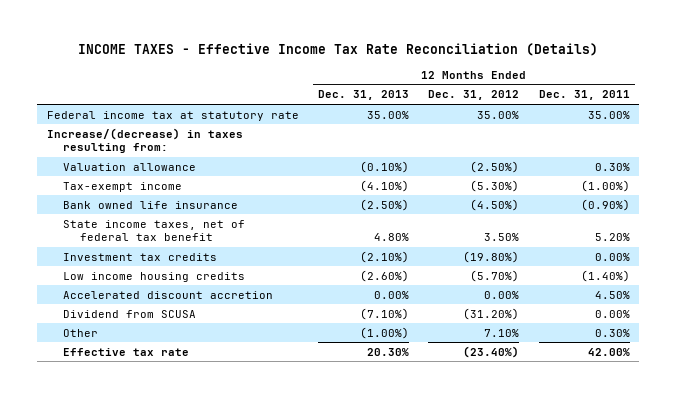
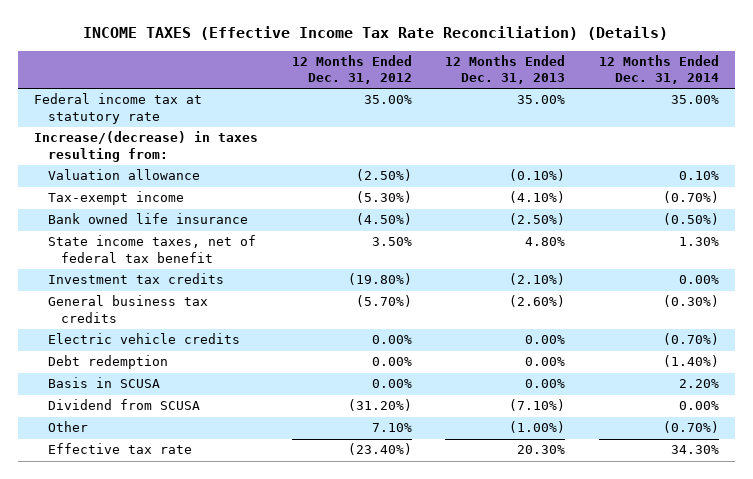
[78,43,599,57] INCOME TAXES - Effective Income Tax Rate Reconciliation (Details) -> [83,25,669,40] INCOME TAXES (Effective Income Tax Rate Reconciliation) (Details)
[538,90,630,101] Dec. 31, 2011 -> none
none -> [598,54,719,85] 12 Months Ended Dec. 31, 2014
[63,271,246,282] Low income housing credits -> [47,295,208,323] General business tax credits
none -> [47,333,240,345] Electric vehicle credits
none -> [47,355,168,370] Debt redemption
[63,290,274,299] Accelerated discount accretion -> [47,377,160,389] Basis in SCUSA

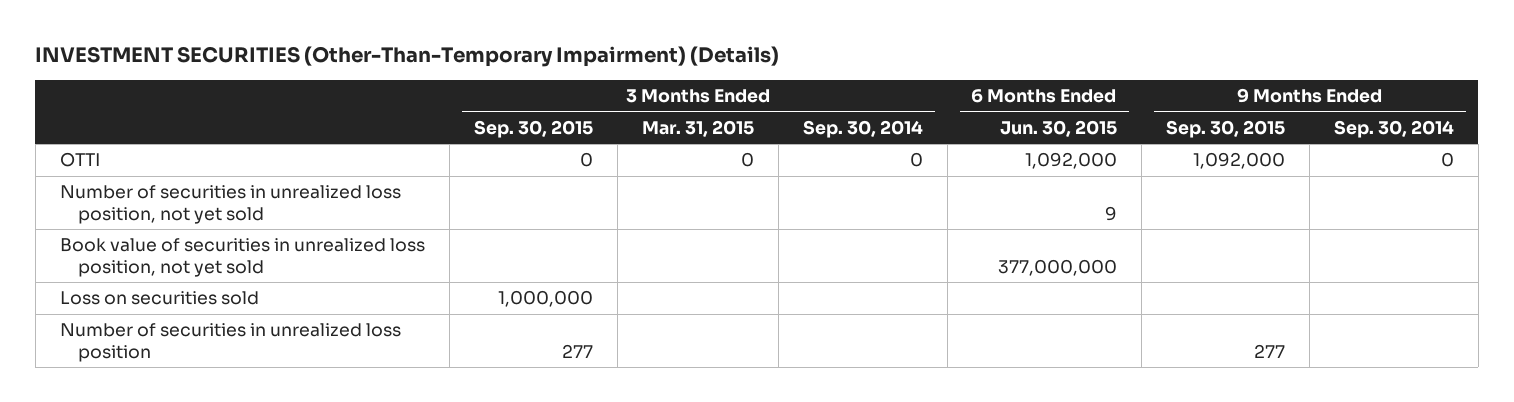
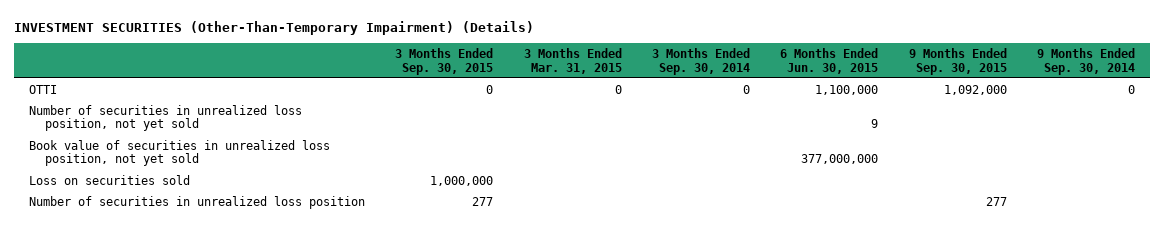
[1024,152,1117,170] 1,092,000 -> [815,84,879,95] 1,100,000

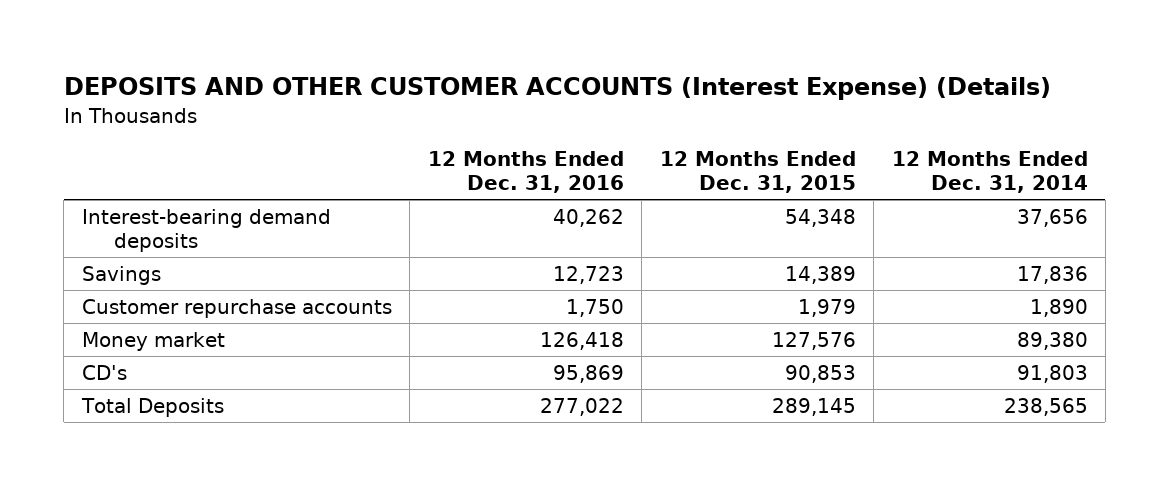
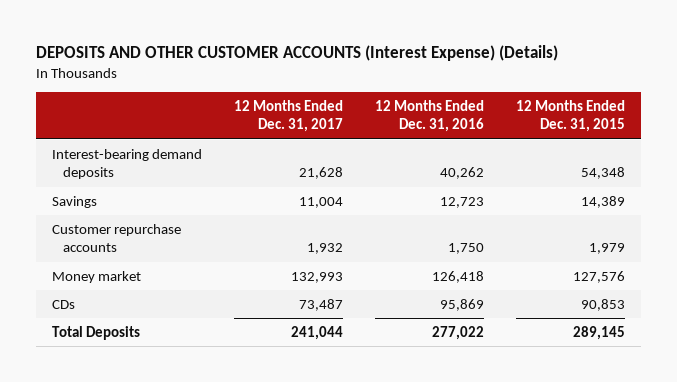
[891,151,1088,194] 12 Months Ended Dec. 31, 2014 -> none
none -> [233,99,343,133] 12 Months Ended Dec. 31, 2017
[81,364,127,380] CD's -> [51,299,75,309] CDs

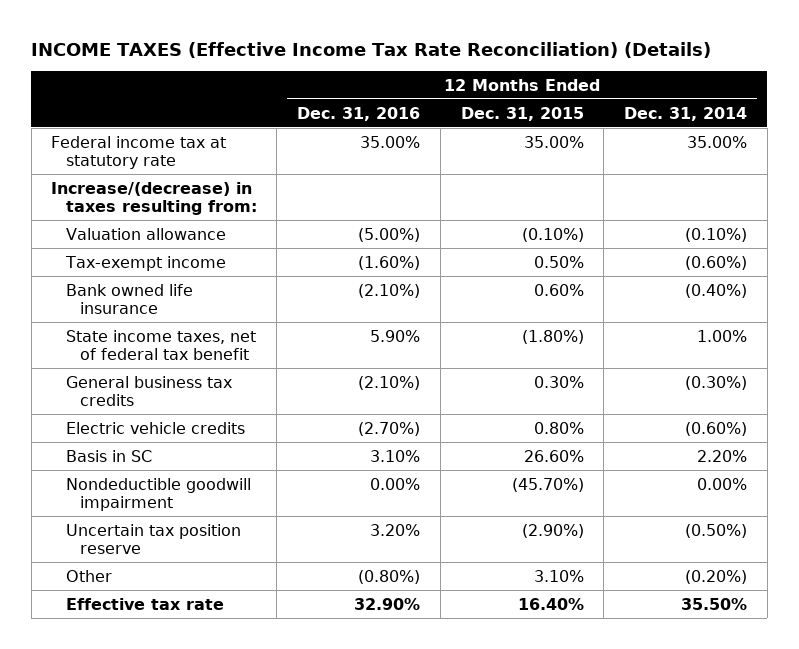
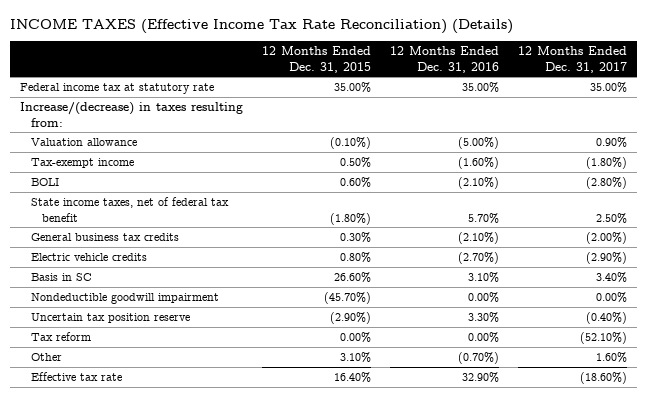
[624,106,748,121] Dec. 31, 2014 -> none
none -> [518,45,628,73] 12 Months Ended Dec. 31, 2017
[65,283,193,315] Bank owned life insurance -> [30,178,59,187] BOLI
[370,329,421,342] 5.90% -> [468,212,500,224] 5.70%
[370,523,421,536] 3.20% -> [468,312,500,324] 3.30%
none -> [30,332,91,342] Tax reform
[358,569,421,584] (0.80%) -> [458,352,500,365] (0.70%)

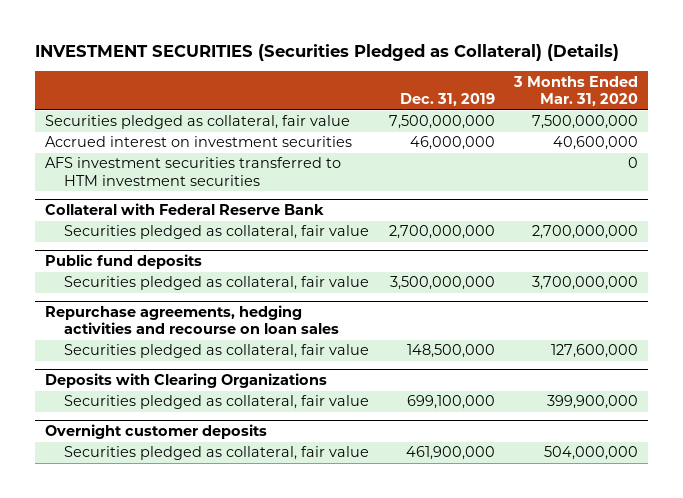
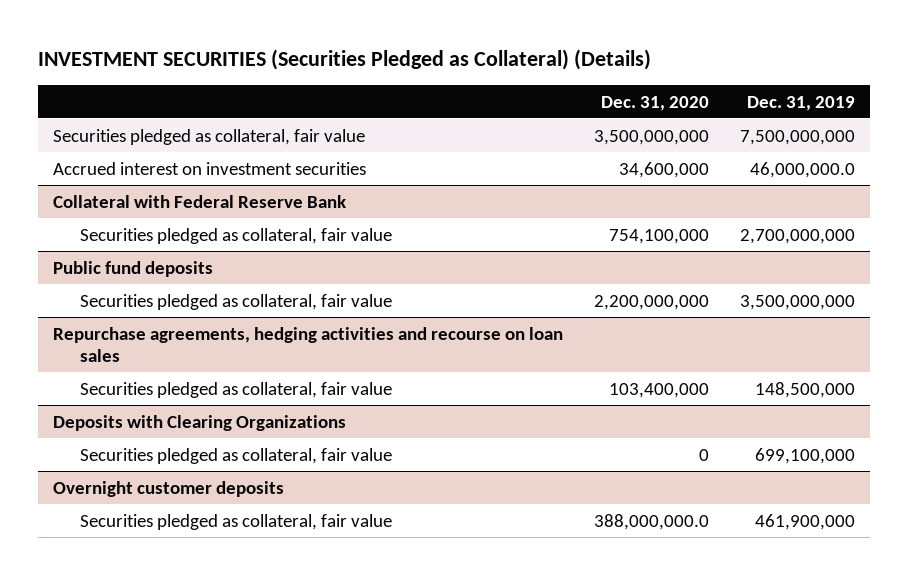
[513,75,639,107] 3 Months Ended Mar. 31, 2020 -> none
none -> [600,95,709,111] Dec. 31, 2020
[44,157,341,186] AFS investment securities transferred to HTM investment securities -> none
[409,136,495,151] 46,000,000 -> [749,161,855,178] 46,000,000.0

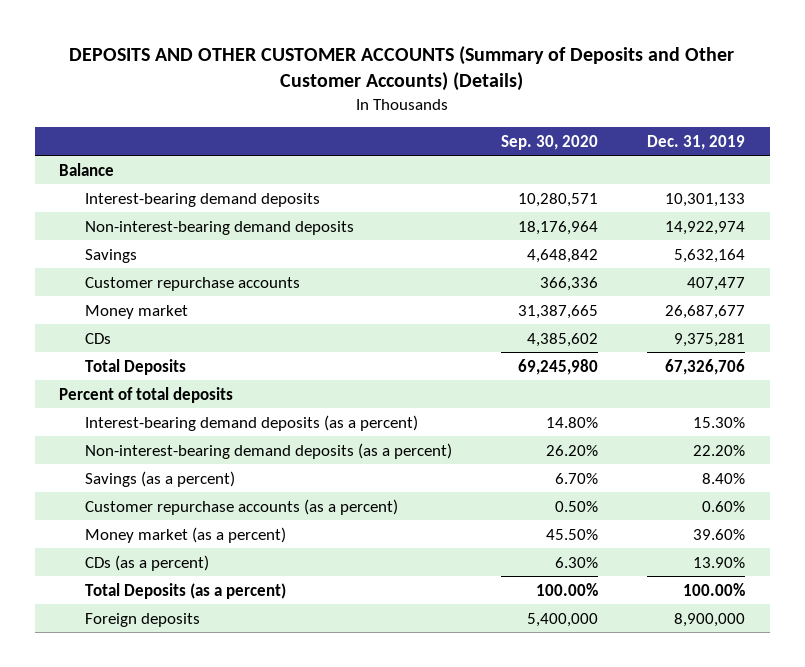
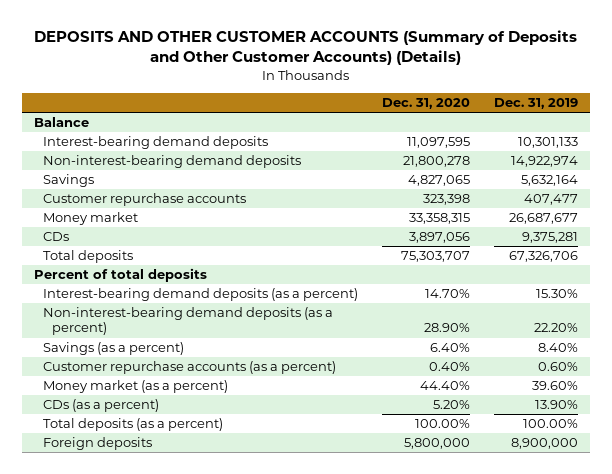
[501,134,599,150] Sep. 30, 2020 -> none
none -> [382,97,471,109] Dec. 31, 2020
[85,358,187,375] Total Deposits -> [43,250,134,264] Total deposits
[85,582,287,599] Total Deposits (as a percent) -> [43,418,224,432] Total deposits (as a percent)

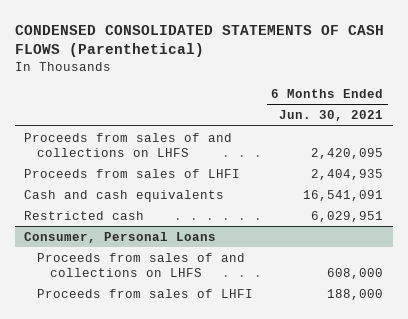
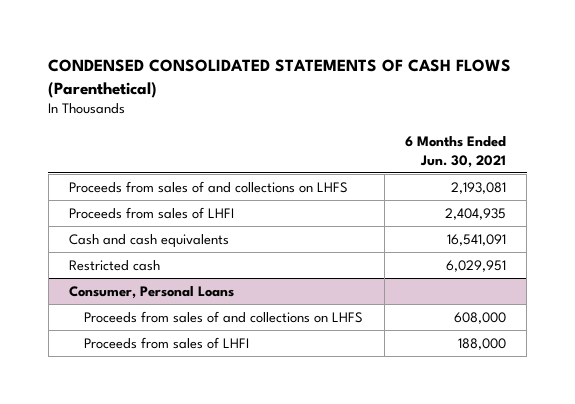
[311,147,384,159] 2,420,095 -> [450,182,506,195] 2,193,081

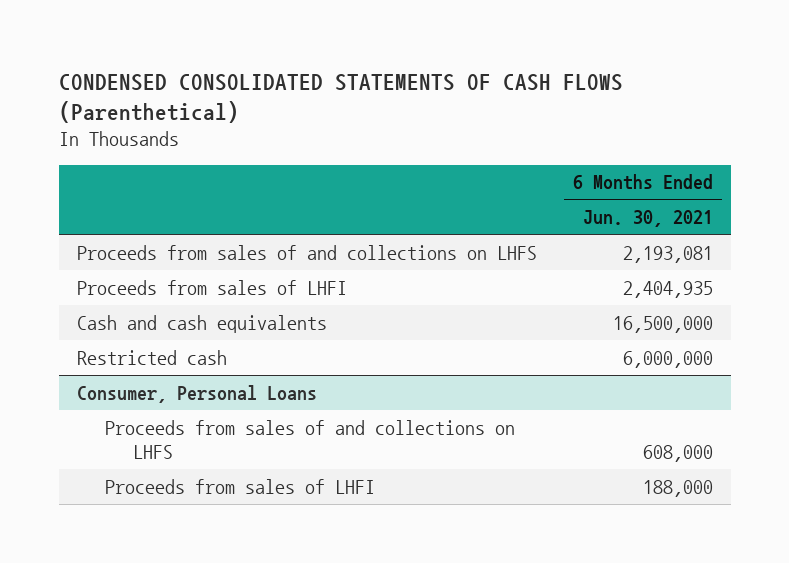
[446,234,506,247] 16,541,091 -> [612,315,713,333] 16,500,000
[445,260,506,273] 6,029,951 -> [622,350,713,368] 6,000,000

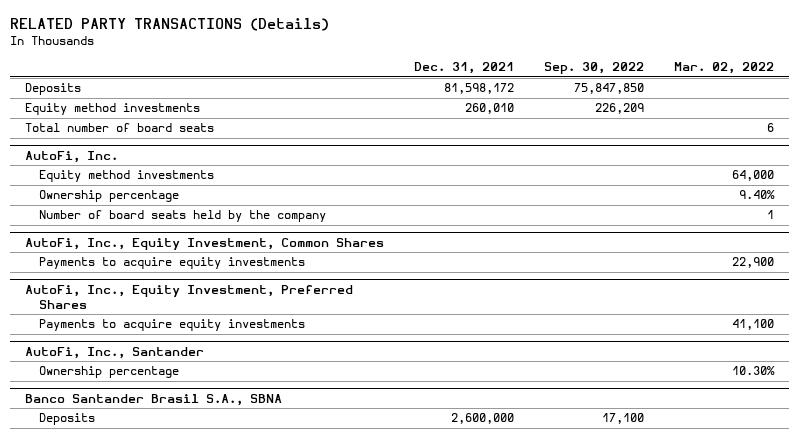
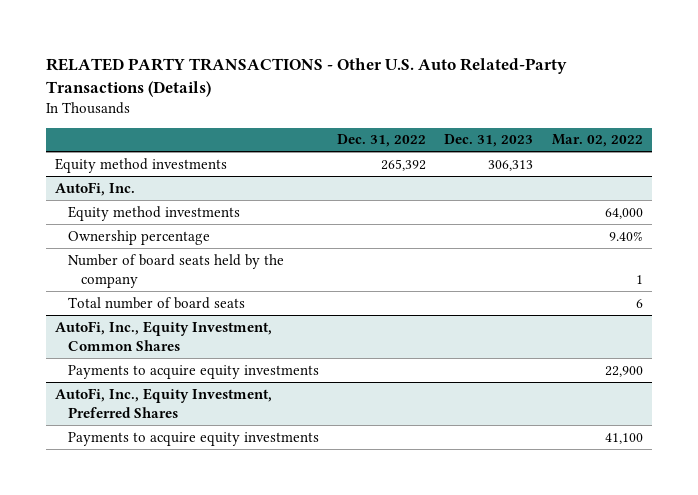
[10,17,330,31] RELATED PARTY TRANSACTIONS (Details) -> [46,57,568,97] RELATED PARTY TRANSACTIONS - Other U.S. Auto Related-Party Transactions (Details)
[414,62,515,75] Dec. 31, 2021 -> none
[544,62,645,75] Sep. 30, 2022 -> none
none -> [337,134,427,148] Dec. 31, 2022
none -> [444,134,534,148] Dec. 31, 2023
[25,83,82,96] Deposits -> none
[25,123,215,133] Total number of board seats -> none
none -> [68,296,246,309] Total number of board seats
[25,346,205,359] AutoFi, Inc., Santander -> none
[39,366,180,379] Ownership percentage -> none
[25,393,283,406] Banco Santander Brasil S.A., SBNA -> none
[39,413,96,426] Deposits -> none

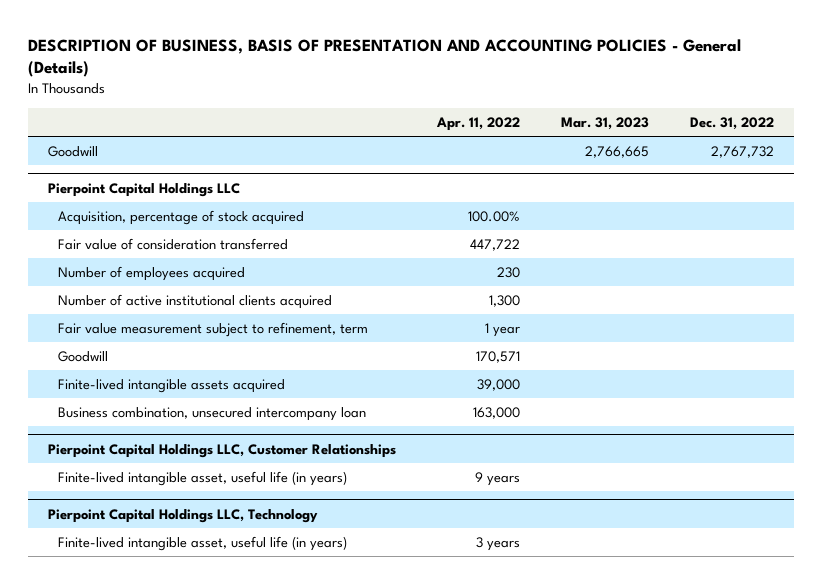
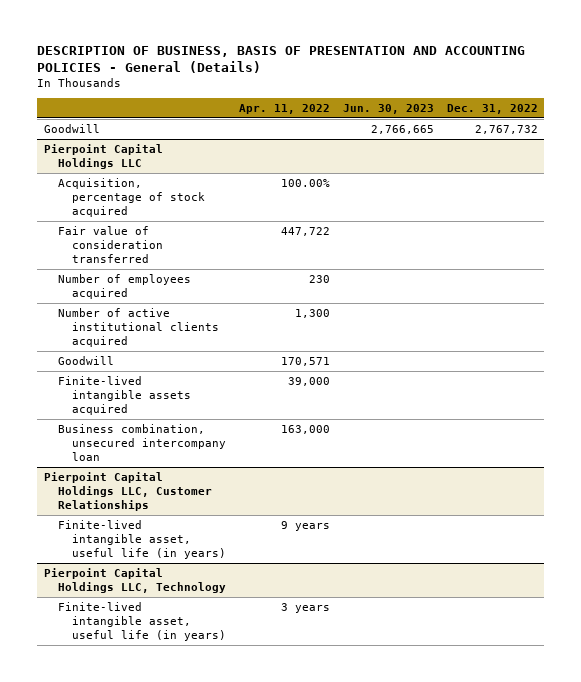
[560,117,649,131] Mar. 31, 2023 -> none
none -> [342,104,434,115] Jun. 30, 2023
[58,322,369,338] Fair value measurement subject to refinement, term -> none

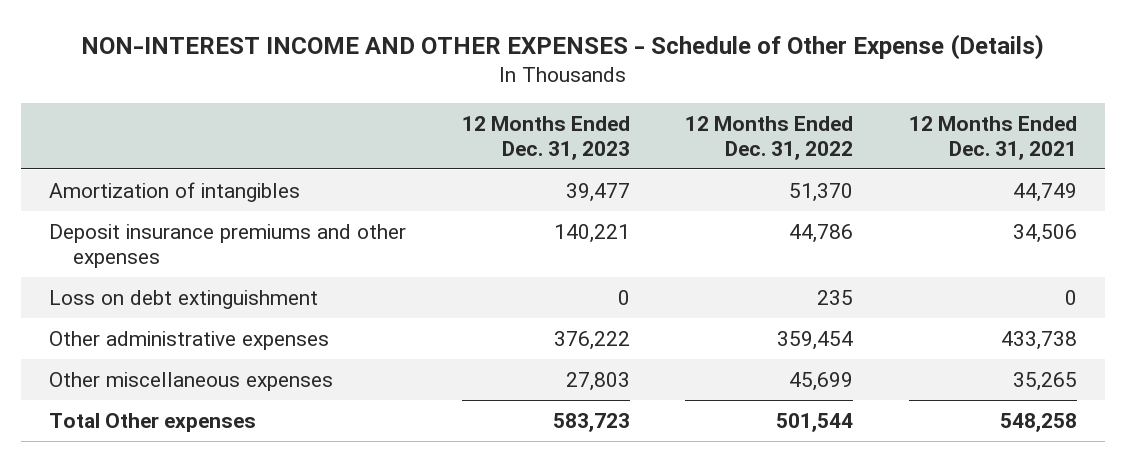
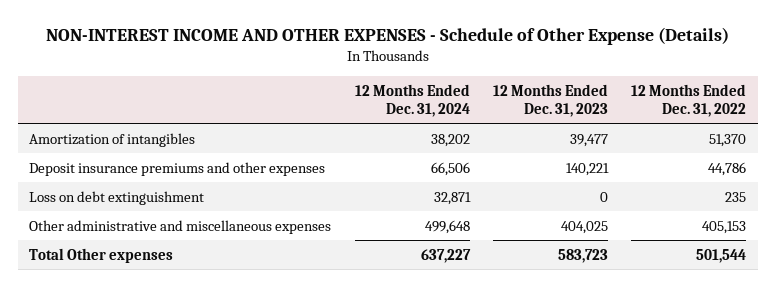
[908,115,1077,160] 12 Months Ended Dec. 31, 2021 -> none
none -> [354,83,470,117] 12 Months Ended Dec. 31, 2024
[48,371,333,391] Other miscellaneous expenses -> none
[48,330,329,350] Other administrative expenses -> [29,219,332,234] Other administrative and miscellaneous expenses
[553,330,630,350] 376,222 -> [560,220,608,234] 404,025
[777,330,854,350] 359,454 -> [702,220,747,234] 405,153

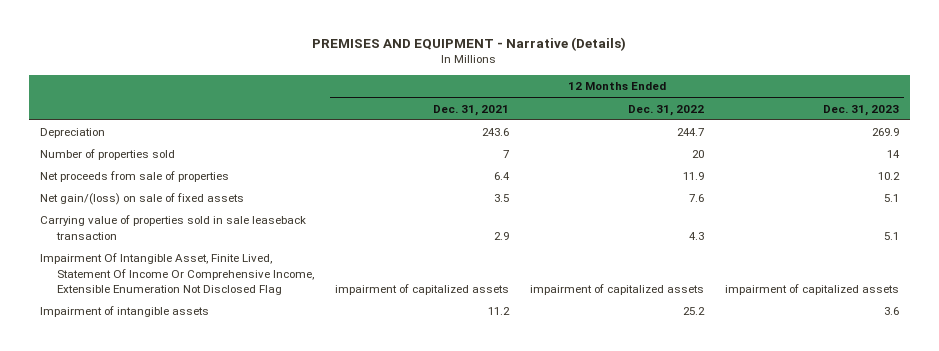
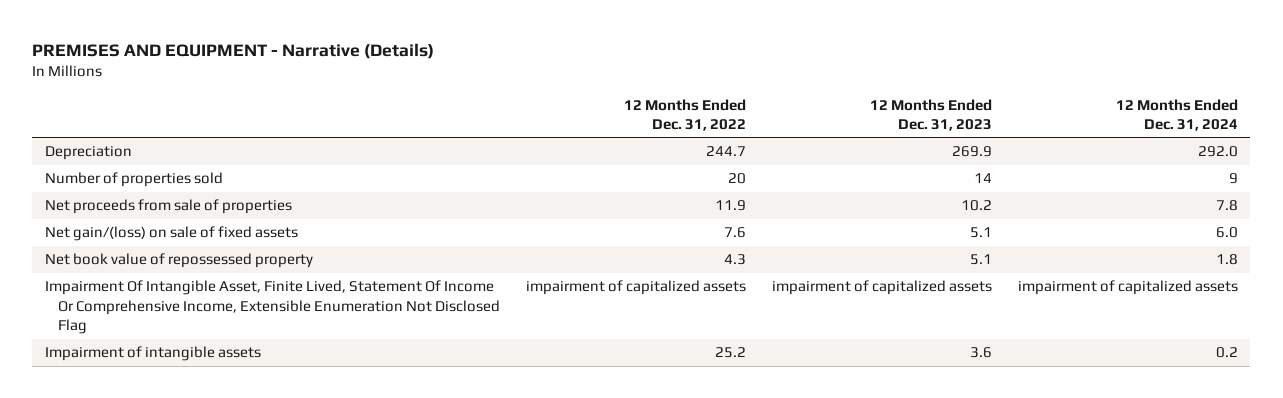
[433,104,510,116] Dec. 31, 2021 -> none
none -> [1115,98,1238,131] 12 Months Ended Dec. 31, 2024
[39,215,306,240] Carrying value of properties sold in sale leaseback transaction -> [44,253,313,269] Net book value of repossessed property

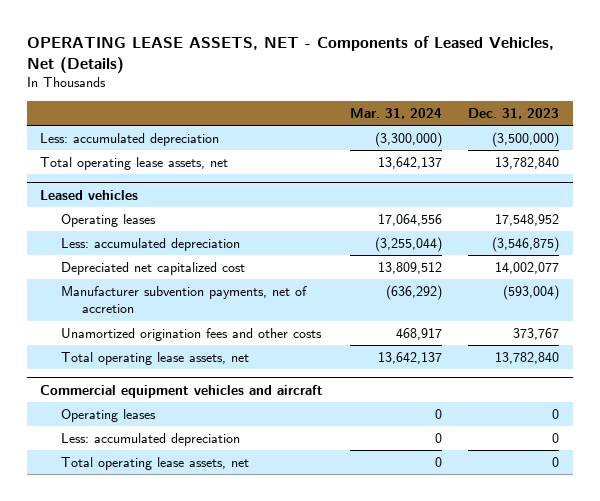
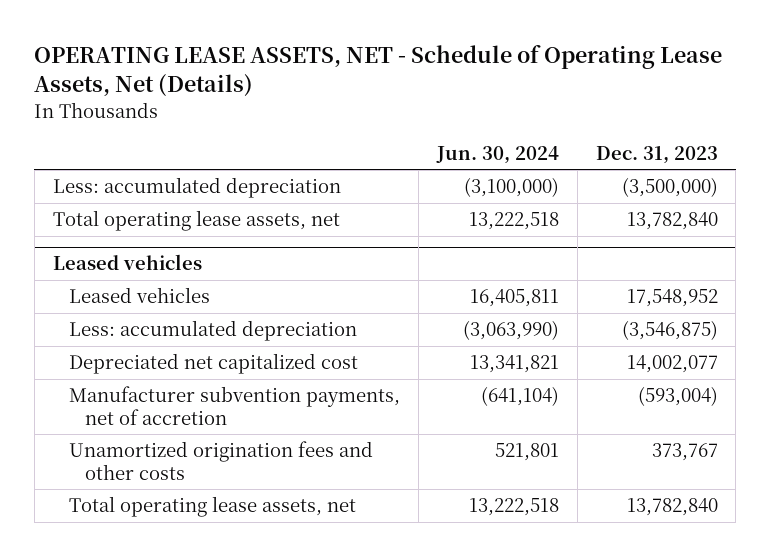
[27,36,555,74] OPERATING LEASE ASSETS, NET - Components of Leased Vehicles, Net (Details) -> [34,45,723,98] OPERATING LEASE ASSETS, NET - Schedule of Operating Lease Assets, Net (Details)
[349,107,442,119] Mar. 31, 2024 -> none
none -> [435,145,559,164] Jun. 30, 2024
[61,213,157,227] Operating leases -> [69,287,211,304] Leased vehicles
[40,384,324,398] Commercial equipment vehicles and aircraft -> none
[61,408,157,422] Operating leases -> none
[61,432,241,446] Less: accumulated depreciation -> none
[61,456,250,470] Total operating lease assets, net -> none

